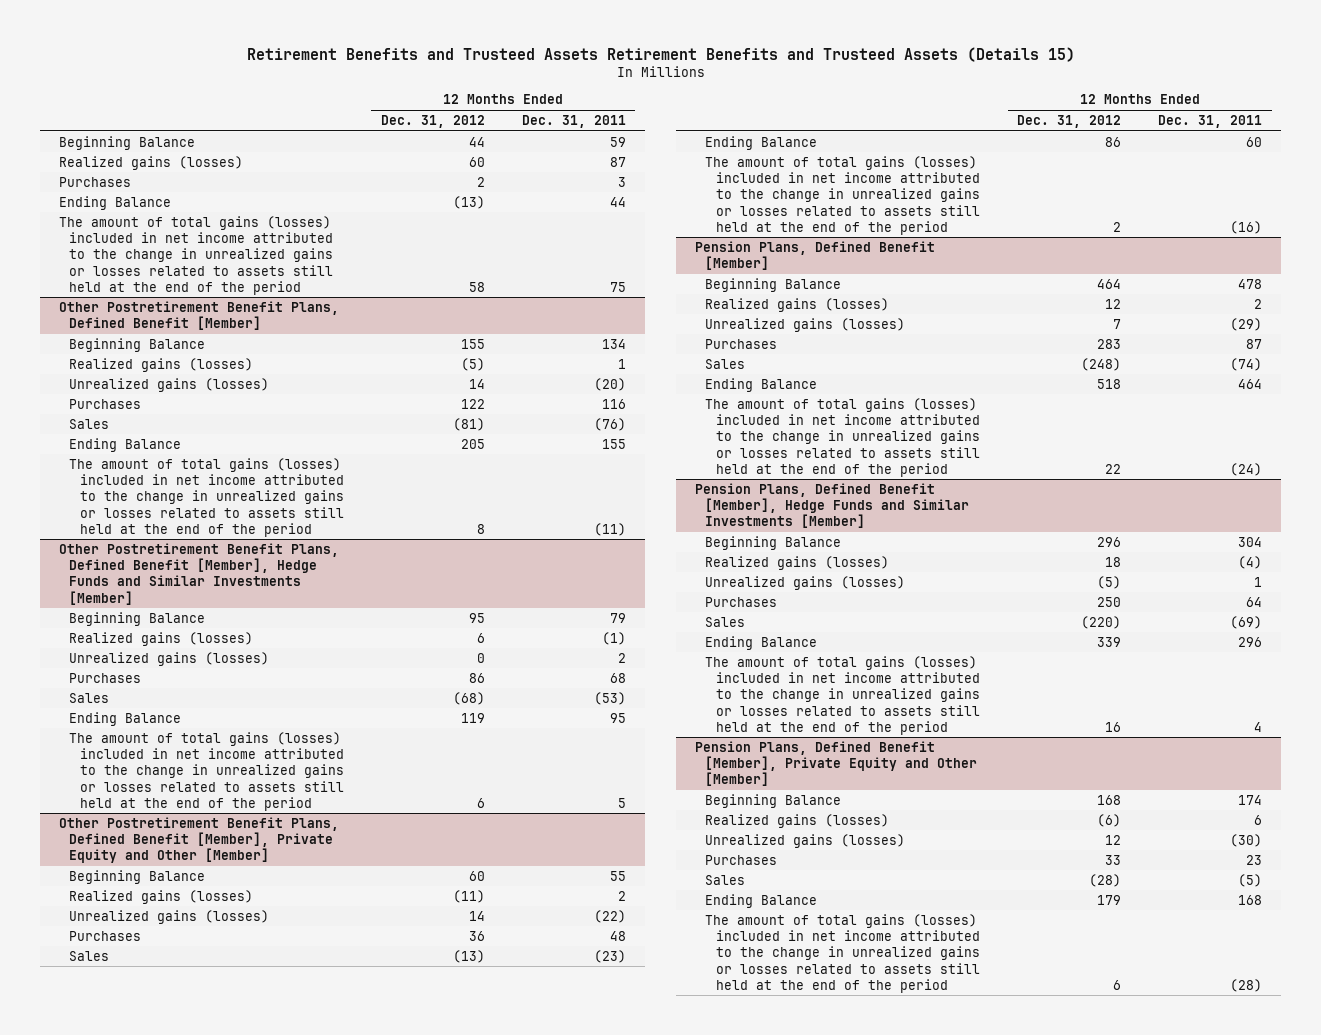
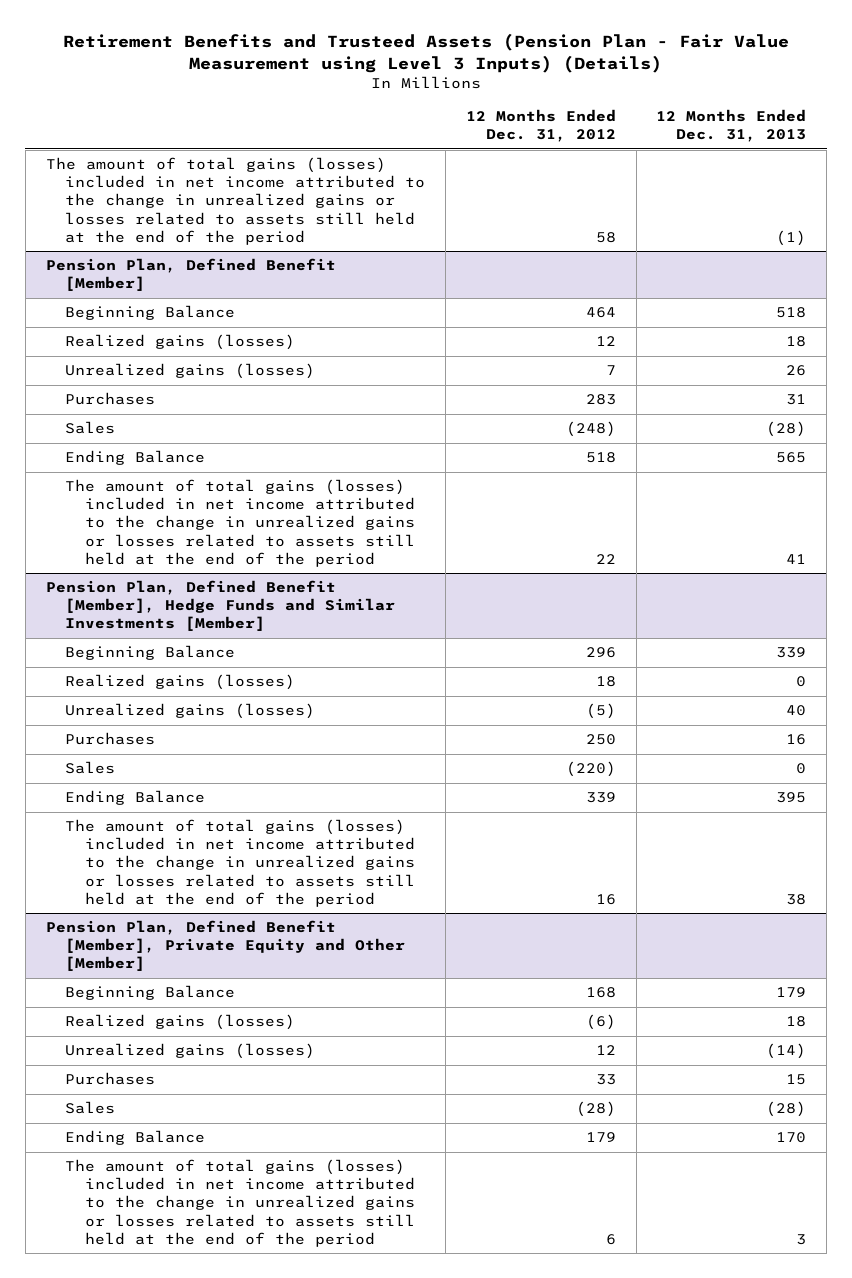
[246,46,1075,62] Retirement Benefits and Trusteed Assets Retirement Benefits and Trusteed Assets (Details 15) -> [62,33,789,73] Retirement Benefits and Trusteed Assets (Pension Plan - Fair Value Measurement using Level 3 Inputs) (Details)
[522,114,627,128] Dec. 31, 2011 -> none
none -> [656,109,807,143] 12 Months Ended Dec. 31, 2013
[58,135,195,150] Beginning Balance -> none
[58,155,243,170] Realized gains (losses) -> none
[58,176,131,187] Purchases -> none
[58,195,171,210] Ending Balance -> none
[58,300,339,331] Other Postretirement Benefit Plans, Defined Benefit [Member] -> none
[69,337,206,352] Beginning Balance -> none
[69,357,254,372] Realized gains (losses) -> none
[69,377,270,392] Unrealized gains (losses) -> none
[69,398,142,409] Purchases -> none
[69,418,110,429] Sales -> none
[69,437,182,452] Ending Balance -> none
[69,457,344,537] The amount of total gains (losses) included in net income attributed to the change in unrealized gains or losses related to assets still held at the end of the period -> none
[58,542,339,605] Other Postretirement Benefit Plans, Defined Benefit [Member], Hedge Funds and Similar Investments [Member] -> none
[69,611,206,626] Beginning Balance -> none
[69,631,254,646] Realized gains (losses) -> none
[69,651,270,666] Unrealized gains (losses) -> none
[69,672,142,683] Purchases -> none
[69,692,110,703] Sales -> none
[69,711,182,726] Ending Balance -> none
[69,731,344,811] The amount of total gains (losses) included in net income attributed to the change in unrealized gains or losses related to assets still held at the end of the period -> none
[58,816,339,864] Other Postretirement Benefit Plans, Defined Benefit [Member], Private Equity and Other [Member] -> none
[69,869,206,884] Beginning Balance -> none
[69,889,254,904] Realized gains (losses) -> none
[69,909,270,924] Unrealized gains (losses) -> none
[69,930,142,941] Purchases -> none
[69,950,110,961] Sales -> none
[705,135,818,150] Ending Balance -> none
[705,155,980,235] The amount of total gains (losses) included in net income attributed to the change in unrealized gains or losses related to assets still held at the end of the period -> none
[694,240,935,271] Pension Plans, Defined Benefit [Member] -> [45,258,336,292] Pension Plan, Defined Benefit [Member]
[694,482,970,529] Pension Plans, Defined Benefit [Member], Hedge Funds and Similar Investments [Member] -> [45,580,396,632] Pension Plan, Defined Benefit [Member], Hedge Funds and Similar Investments [Member]
[694,740,978,787] Pension Plans, Defined Benefit [Member], Private Equity and Other [Member] -> [45,920,406,972] Pension Plan, Defined Benefit [Member], Private Equity and Other [Member]

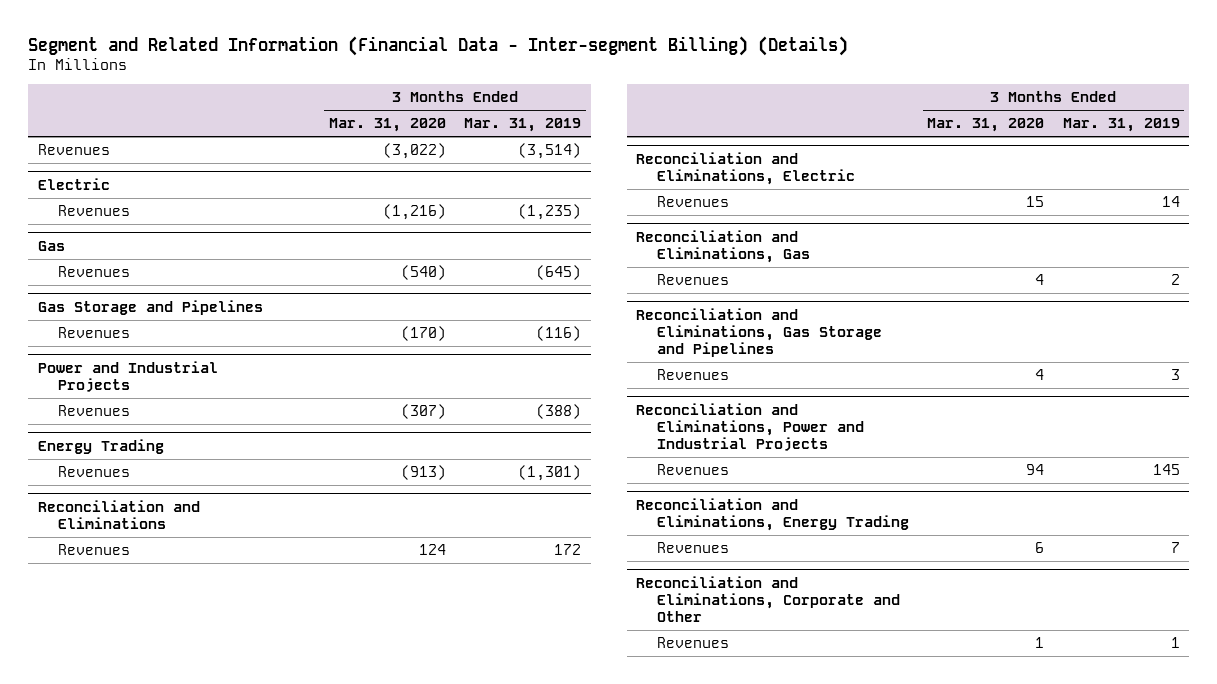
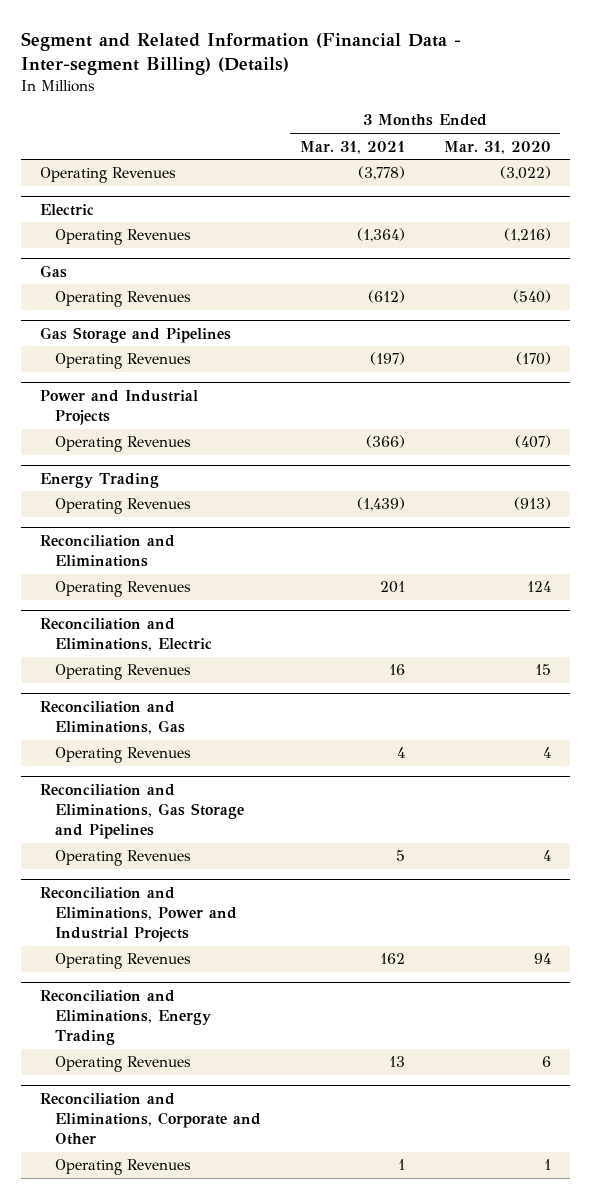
[464,118,582,133] Mar. 31, 2019 -> none
none -> [299,140,405,154] Mar. 31, 2021
[37,144,110,156] Revenues -> [40,167,177,184] Operating Revenues
[58,205,131,217] Revenues -> [55,229,192,246] Operating Revenues
[58,266,131,278] Revenues -> [55,291,192,308] Operating Revenues
[58,327,131,339] Revenues -> [55,353,192,370] Operating Revenues
[58,405,131,417] Revenues -> [55,436,192,453] Operating Revenues
[400,404,446,420] (307) -> [514,435,551,449] (407)
[58,466,131,478] Revenues -> [55,498,192,515] Operating Revenues
[58,544,131,556] Revenues -> [55,581,192,598] Operating Revenues
[656,196,729,208] Revenues -> [55,664,192,681] Operating Revenues
[656,274,729,286] Revenues -> [55,747,192,764] Operating Revenues
[656,369,729,381] Revenues -> [55,850,192,867] Operating Revenues
[656,464,729,476] Revenues -> [55,953,192,970] Operating Revenues
[656,542,729,554] Revenues -> [55,1056,192,1073] Operating Revenues
[656,637,729,649] Revenues -> [55,1159,192,1176] Operating Revenues

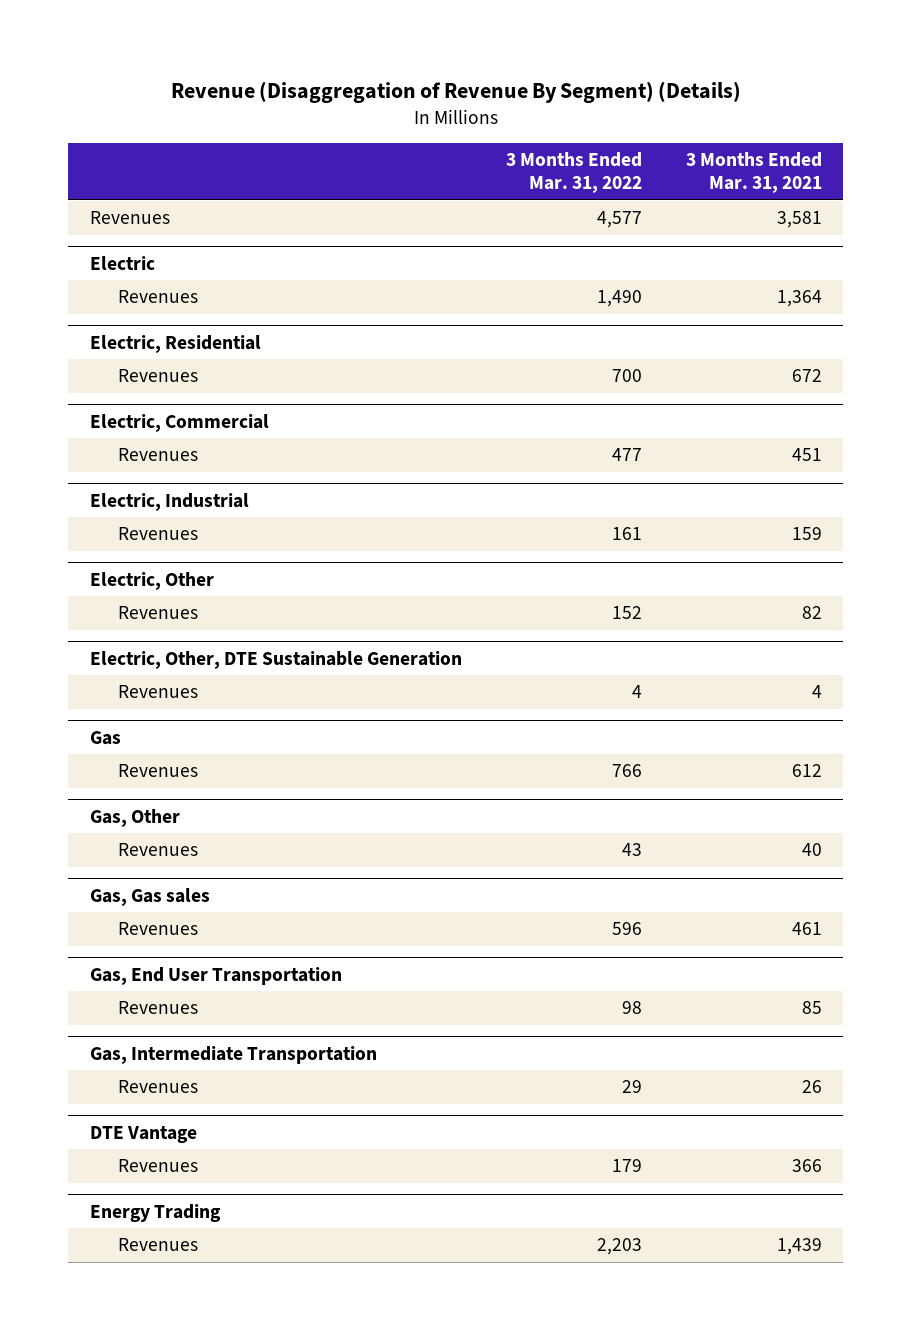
[21,31,462,75] Segment and Related Information (Financial Data - Inter-segment Billing) (Details) -> [170,80,741,103] Revenue (Disaggregation of Revenue By Segment) (Details)
[443,140,551,154] Mar. 31, 2020 -> none
none -> [505,152,642,194] 3 Months Ended Mar. 31, 2022
[40,167,177,184] Operating Revenues -> [89,211,170,225] Revenues
[357,166,405,181] (3,778) -> [776,211,822,229] 3,581
[55,229,192,246] Operating Revenues -> [117,290,198,304] Revenues
[356,228,405,243] (1,364) -> [776,290,822,308] 1,364
none -> [89,334,261,353] Electric, Residential
none -> [117,369,198,383] Revenues
none -> [89,413,269,432] Electric, Commercial
none -> [117,448,198,462] Revenues
none -> [89,492,249,511] Electric, Industrial
none -> [117,527,198,541] Revenues
none -> [89,571,214,590] Electric, Other
none -> [117,606,198,620] Revenues
none -> [89,650,462,669] Electric, Other, DTE Sustainable Generation
none -> [117,685,198,699] Revenues
[40,326,232,343] Gas Storage and Pipelines -> none
[40,389,199,425] Power and Industrial Projects -> none
[55,291,192,308] Operating Revenues -> [117,764,198,778] Revenues
[367,290,405,304] (612) -> [791,764,822,778] 612
none -> [89,808,180,827] Gas, Other
[55,353,192,370] Operating Revenues -> [117,843,198,857] Revenues
[369,352,405,366] (197) -> [801,843,822,857] 40
none -> [89,887,210,906] Gas, Gas sales
[55,436,192,453] Operating Revenues -> [117,922,198,936] Revenues
[365,435,405,449] (366) -> [791,922,822,936] 461
none -> [89,966,342,985] Gas, End User Transportation
none -> [117,1001,198,1015] Revenues
none -> [89,1045,377,1064] Gas, Intermediate Transportation
none -> [117,1080,198,1094] Revenues
none -> [89,1125,197,1143] DTE Vantage
none -> [117,1159,198,1173] Revenues
[40,534,176,567] Reconciliation and Eliminations -> none
[55,581,192,598] Operating Revenues -> none
[40,617,213,651] Reconciliation and Eliminations, Electric -> none
[55,664,192,681] Operating Revenues -> none
[40,700,186,734] Reconciliation and Eliminations, Gas -> none
[55,747,192,764] Operating Revenues -> none
[40,783,245,840] Reconciliation and Eliminations, Gas Storage and Pipelines -> none
[55,850,192,867] Operating Revenues -> none
[40,886,238,943] Reconciliation and Eliminations, Power and Industrial Projects -> none
[55,953,192,970] Operating Revenues -> none
[40,989,212,1046] Reconciliation and Eliminations, Energy Trading -> none
[55,1056,192,1073] Operating Revenues -> none
[40,1092,262,1146] Reconciliation and Eliminations, Corporate and Other -> none
[55,1159,192,1176] Operating Revenues -> none
[55,498,192,515] Operating Revenues -> [117,1238,198,1252] Revenues
[356,497,405,512] (1,439) -> [776,1238,822,1256] 1,439

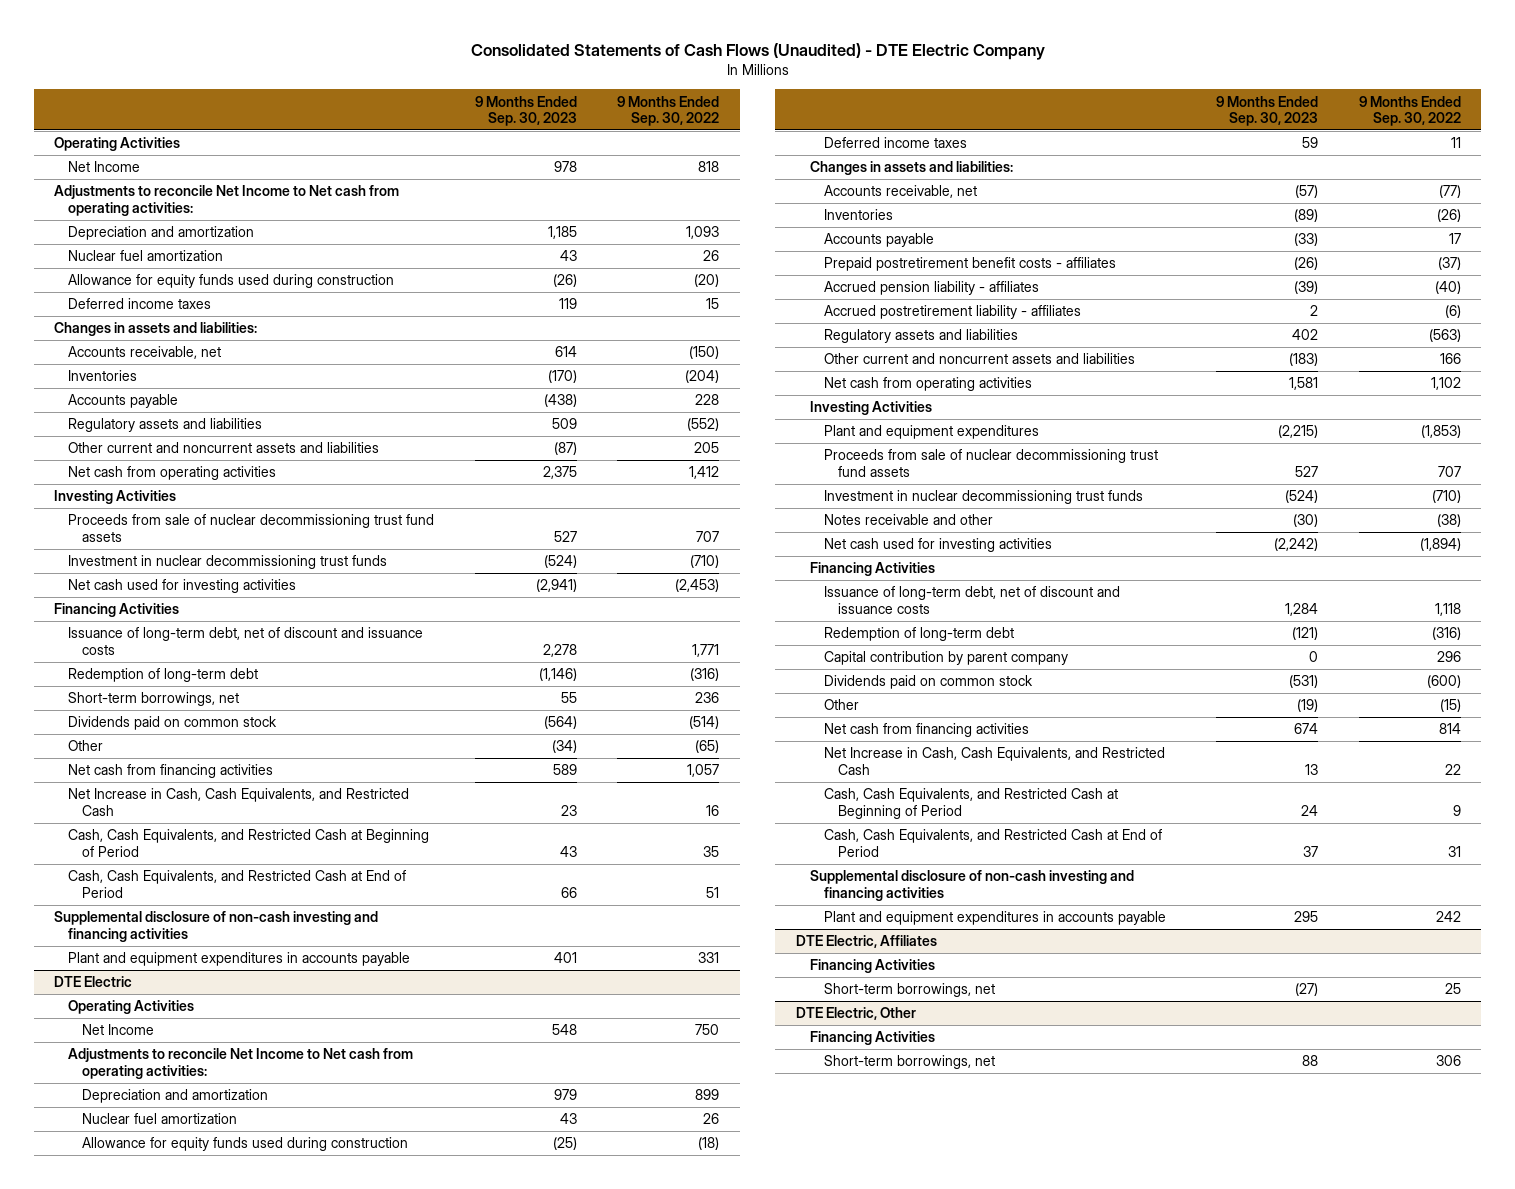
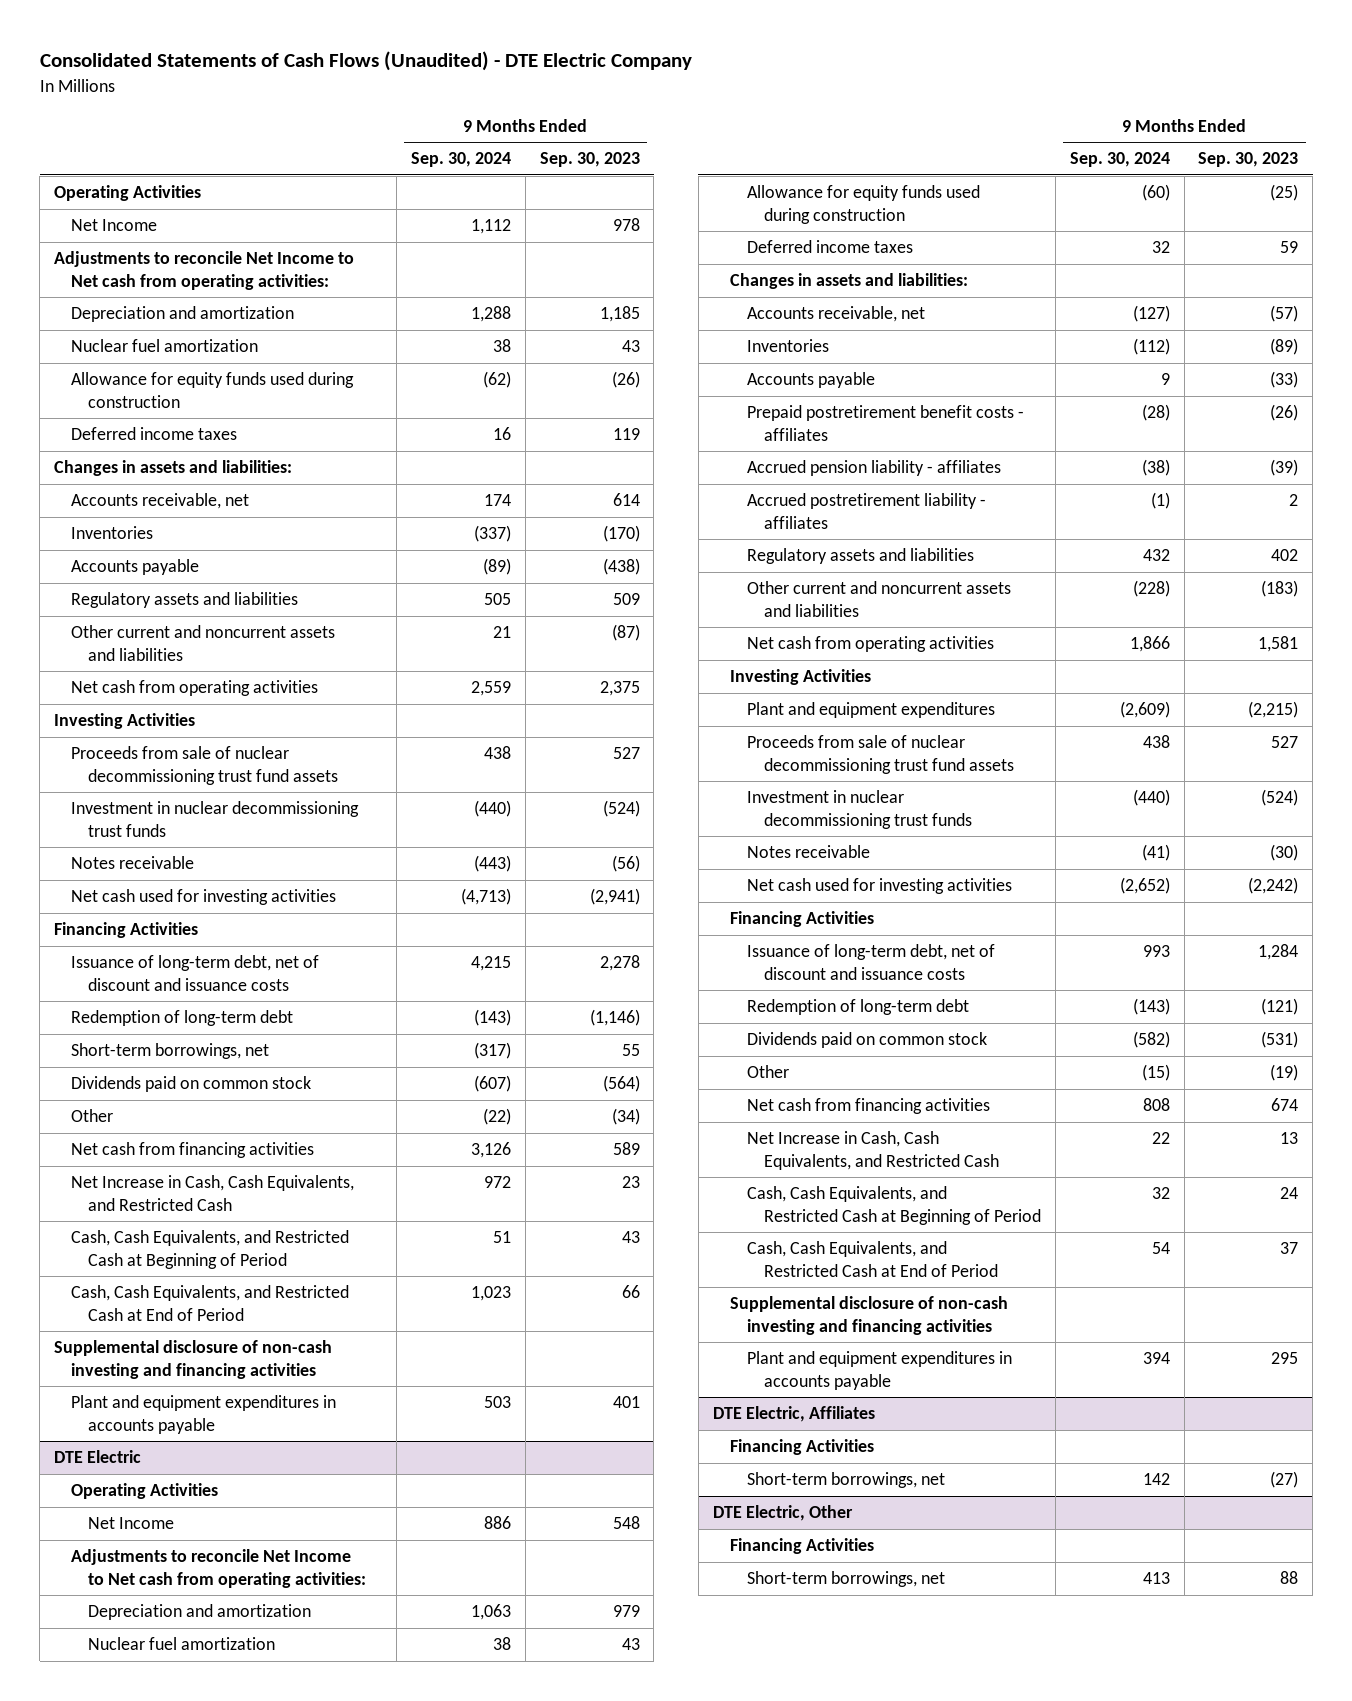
[617,95,720,127] 9 Months Ended Sep. 30, 2022 -> none
none -> [411,152,512,168] Sep. 30, 2024
none -> [71,856,195,870] Notes receivable
[823,514,993,526] Notes receivable and other -> [747,845,871,859] Notes receivable
[823,651,1068,666] Capital contribution by parent company -> none

